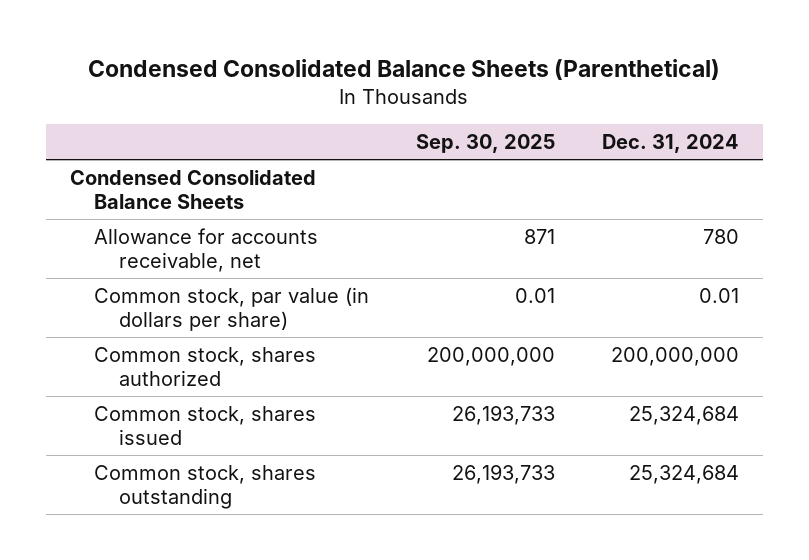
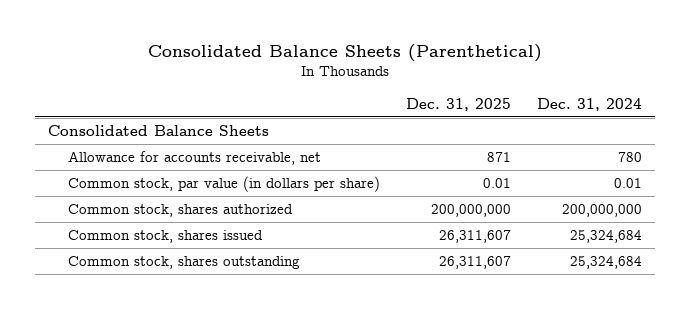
[88,59,721,81] Condensed Consolidated Balance Sheets (Parenthetical) -> [148,44,543,63] Consolidated Balance Sheets (Parenthetical)
[416,133,556,153] Sep. 30, 2025 -> none
none -> [405,97,511,111] Dec. 31, 2025
[69,169,316,209] Condensed Consolidated Balance Sheets -> [48,124,270,136] Consolidated Balance Sheets

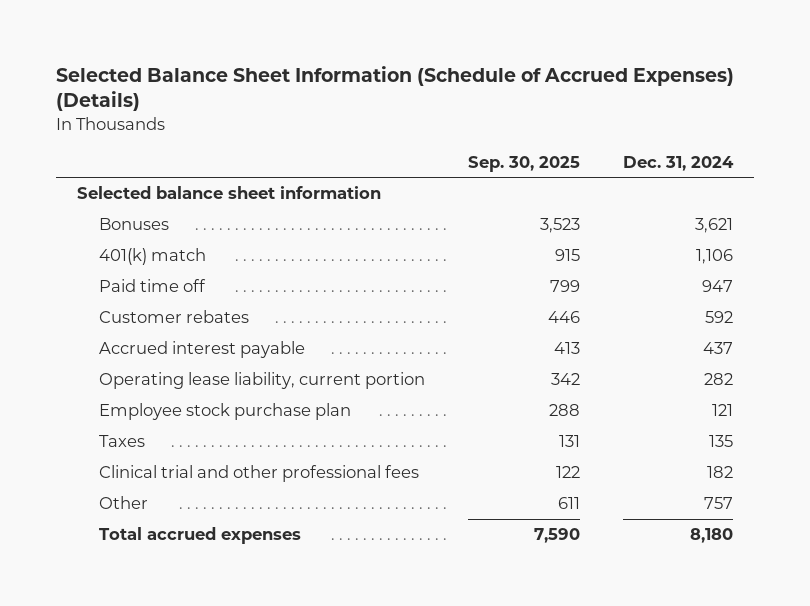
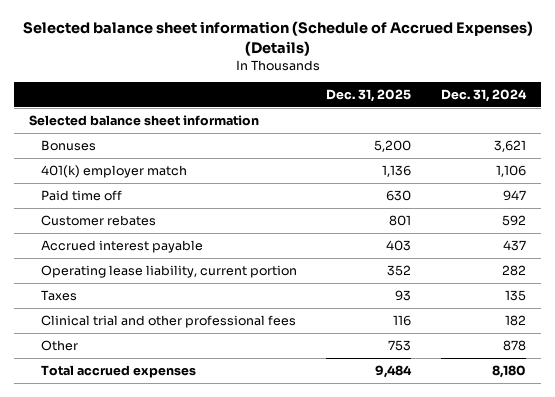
[55,65,734,112] Selected Balance Sheet Information (Schedule of Accrued Expenses) (Details) -> [22,21,533,56] Selected balance sheet information (Schedule of Accrued Expenses) (Details)
[468,155,581,172] Sep. 30, 2025 -> none
none -> [326,89,412,103] Dec. 31, 2025
[99,248,207,266] 401(k) match -> [40,164,187,178] 401(k) employer match
[99,403,352,421] Employee stock purchase plan -> none
[703,497,733,510] 757 -> [503,339,527,351] 878

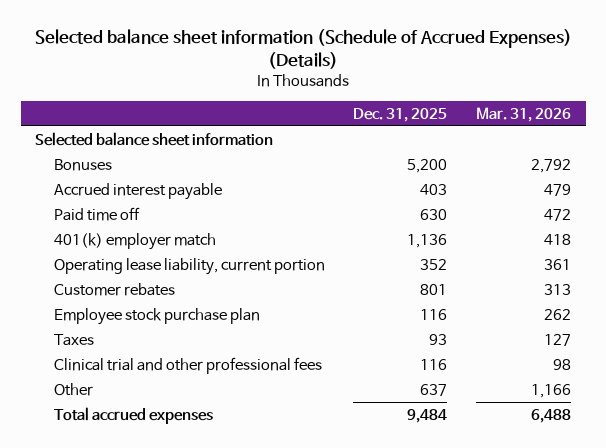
[441,89,528,103] Dec. 31, 2024 -> none
none -> [476,106,572,122] Mar. 31, 2026
[40,189,122,201] Paid time off -> [53,206,140,221] Paid time off
[40,164,187,178] 401(k) employer match -> [53,232,216,250] 401(k) employer match
[40,214,156,226] Customer rebates -> [53,282,175,296] Customer rebates
none -> [53,307,260,325] Employee stock purchase plan
[388,339,412,351] 753 -> [420,383,448,396] 637

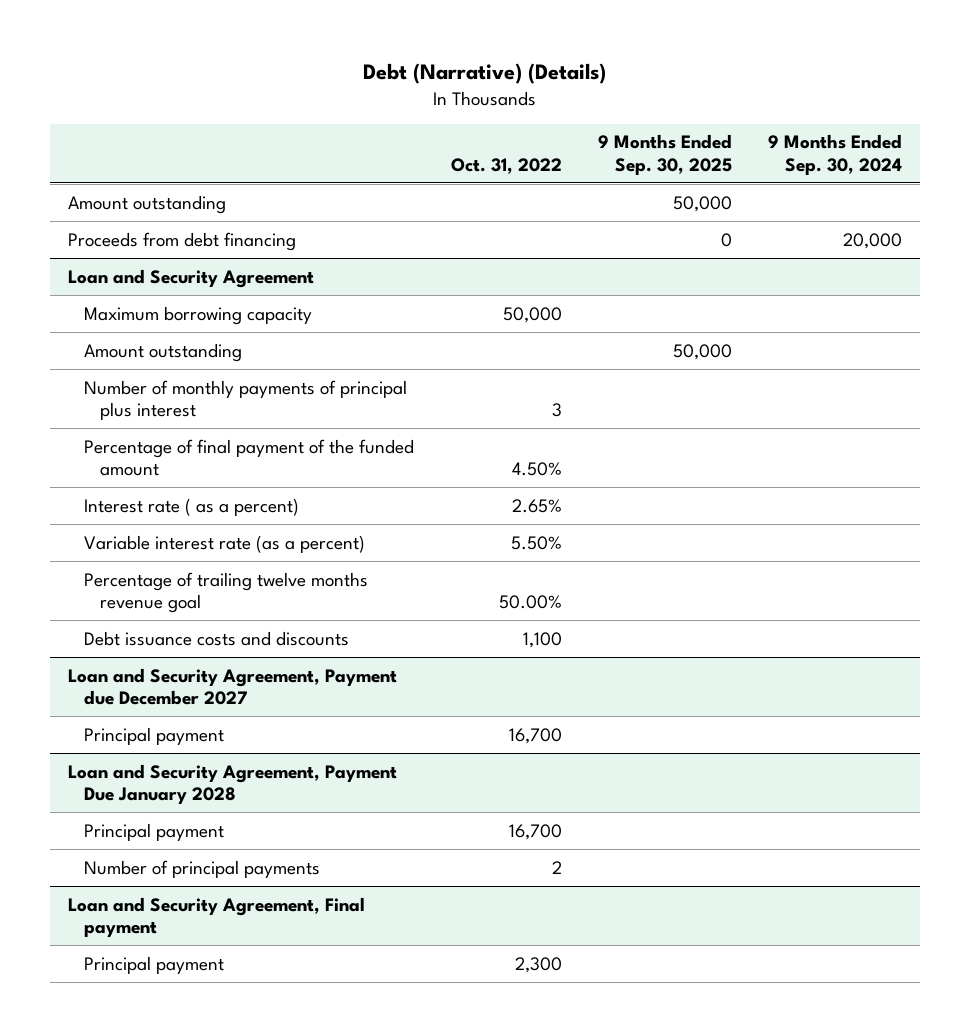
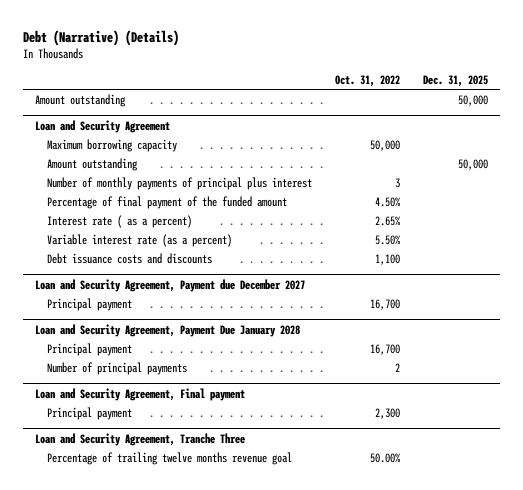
[597,134,732,175] 9 Months Ended Sep. 30, 2025 -> none
[768,134,903,175] 9 Months Ended Sep. 30, 2024 -> none
none -> [423,74,489,87] Dec. 31, 2025
[68,231,297,251] Proceeds from debt financing -> none
[84,571,369,613] Percentage of trailing twelve months revenue goal -> none
none -> [34,432,245,446] Loan and Security Agreement, Tranche Three
none -> [47,451,293,465] Percentage of trailing twelve months revenue goal

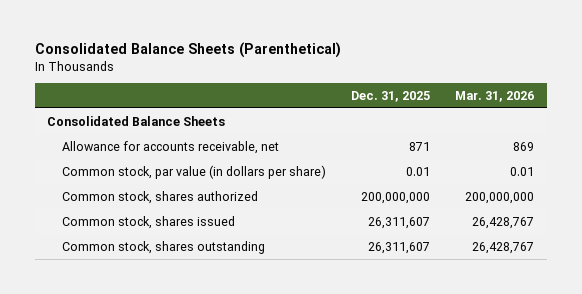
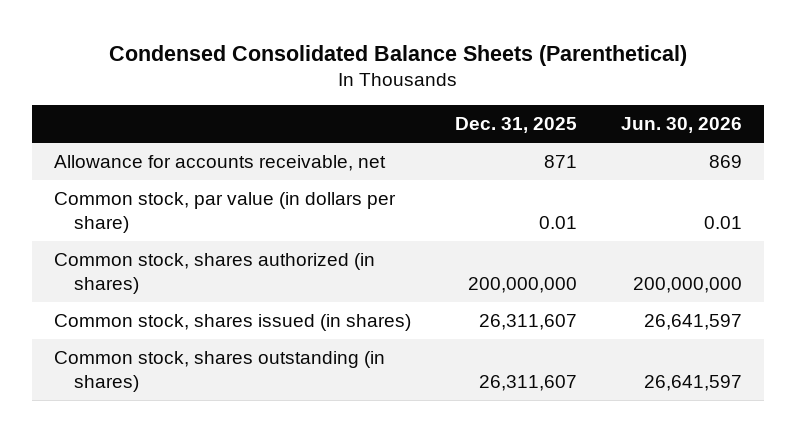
[34,41,341,58] Consolidated Balance Sheets (Parenthetical) -> [108,44,687,66] Condensed Consolidated Balance Sheets (Parenthetical)
[455,90,535,102] Mar. 31, 2026 -> none
none -> [620,117,742,134] Jun. 30, 2026
[47,115,226,126] Consolidated Balance Sheets -> none
[62,190,259,204] Common stock, shares authorized -> [53,253,375,294] Common stock, shares authorized (in shares)
[62,215,236,229] Common stock, shares issued -> [53,314,411,332] Common stock, shares issued (in shares)
[62,240,266,254] Common stock, shares outstanding -> [53,351,385,392] Common stock, shares outstanding (in shares)

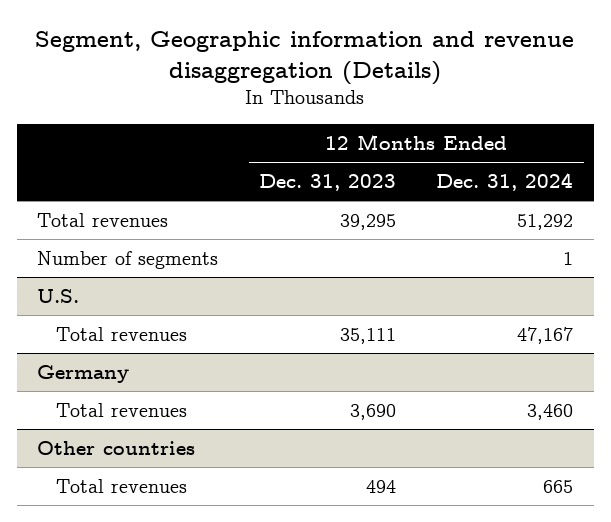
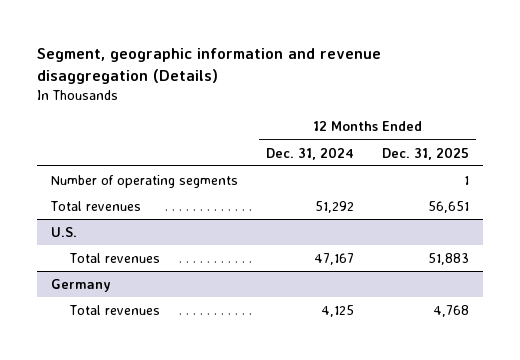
[35,31,575,85] Segment, Geographic information and revenue disaggregation (Details) -> [37,47,382,84] Segment, geographic information and revenue disaggregation (Details)
[258,173,396,191] Dec. 31, 2023 -> none
none -> [382,146,470,160] Dec. 31, 2025
none -> [51,174,239,188] Number of operating segments
[37,250,219,269] Number of segments -> none
[37,440,196,455] Other countries -> none
[56,478,188,493] Total revenues -> none
[527,403,574,420] 3,460 -> [321,304,355,317] 4,125

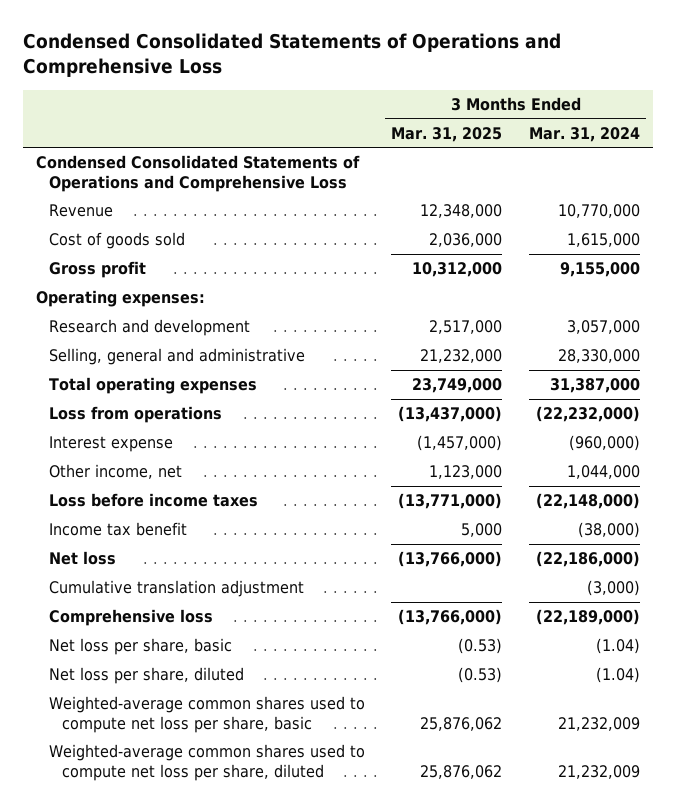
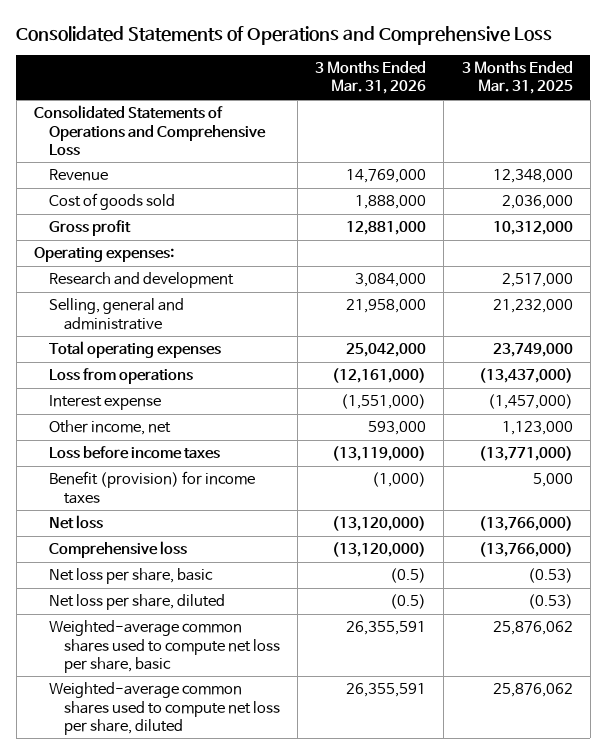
[23,33,562,78] Condensed Consolidated Statements of Operations and Comprehensive Loss -> [16,25,553,45] Consolidated Statements of Operations and Comprehensive Loss
[528,126,640,142] Mar. 31, 2024 -> none
none -> [315,61,427,95] 3 Months Ended Mar. 31, 2026
[36,155,361,192] Condensed Consolidated Statements of Operations and Comprehensive Loss -> [33,105,267,156] Consolidated Statements of Operations and Comprehensive Loss
[49,522,188,537] Income tax benefit -> [49,471,256,504] Benefit (provision) for income taxes
[49,580,305,598] Cumulative translation adjustment -> none

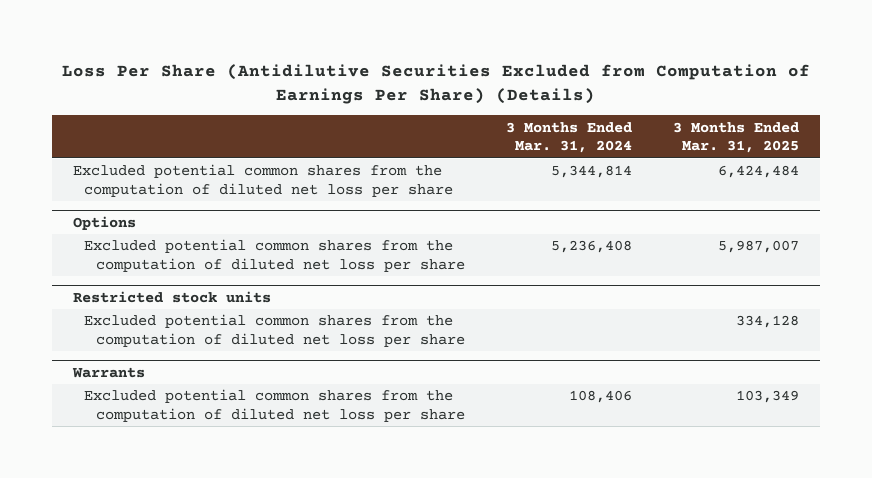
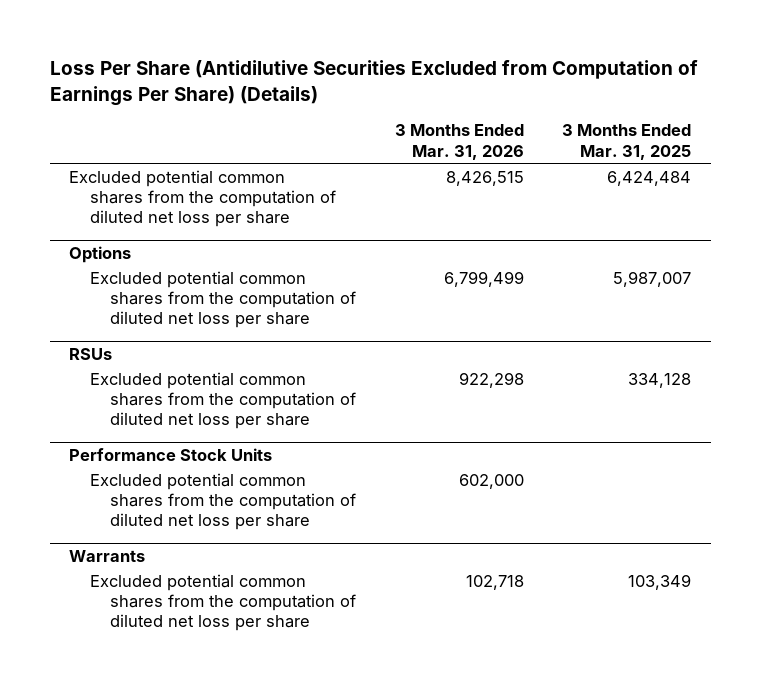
[505,121,632,154] 3 Months Ended Mar. 31, 2024 -> none
none -> [394,124,524,160] 3 Months Ended Mar. 31, 2026
[73,290,272,303] Restricted stock units -> [68,347,112,360] RSUs
none -> [68,447,272,461] Performance Stock Units
none -> [89,472,357,531] Excluded potential common shares from the computation of diluted net loss per share

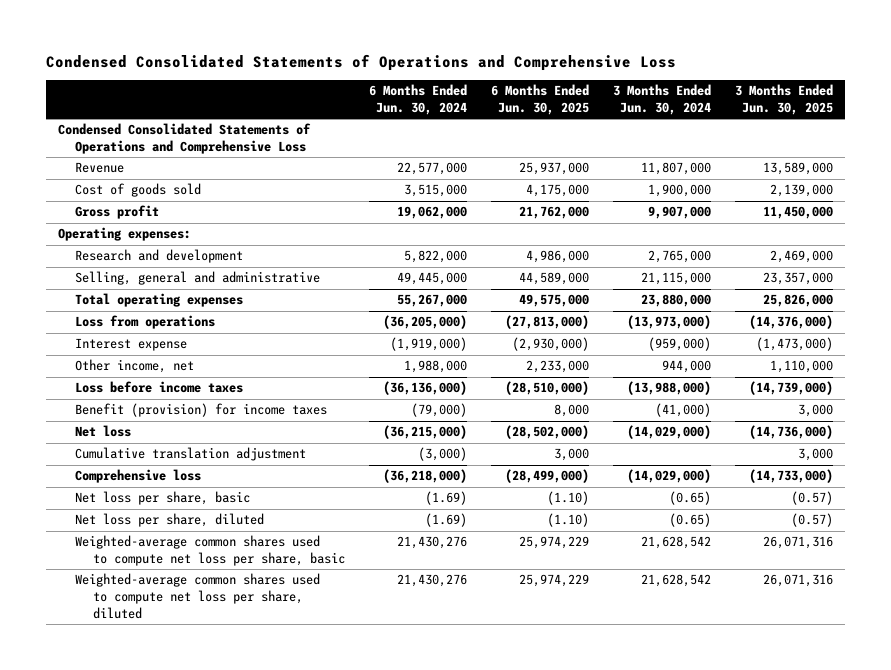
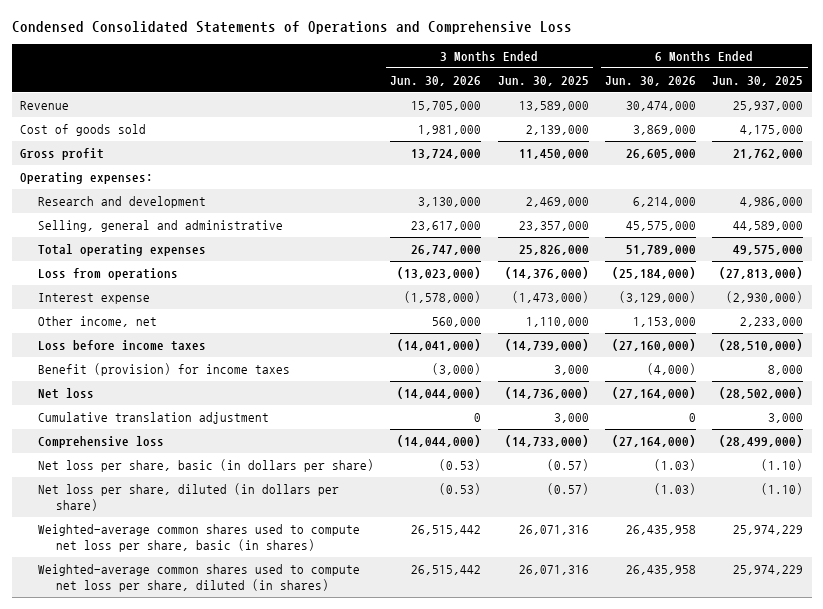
[368,84,467,116] 6 Months Ended Jun. 30, 2024 -> none
[612,84,711,116] 3 Months Ended Jun. 30, 2024 -> none
none -> [390,75,482,86] Jun. 30, 2026
none -> [605,75,697,86] Jun. 30, 2026
[57,123,311,155] Condensed Consolidated Statements of Operations and Comprehensive Loss -> none
[75,491,251,506] Net loss per share, basic -> [37,459,374,473] Net loss per share, basic (in dollars per share)
[75,513,265,528] Net loss per share, diluted -> [37,483,339,512] Net loss per share, diluted (in dollars per share)
[75,535,345,567] Weighted-average common shares used to compute net loss per share, basic -> [37,524,360,553] Weighted-average common shares used to compute net loss per share, basic (in shares)
[75,573,321,620] Weighted-average common shares used to compute net loss per share, diluted -> [37,564,360,593] Weighted-average common shares used to compute net loss per share, diluted (in shares)

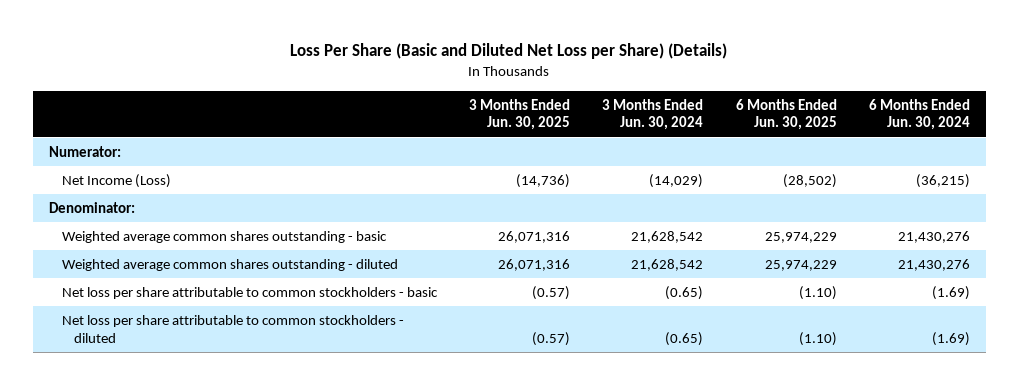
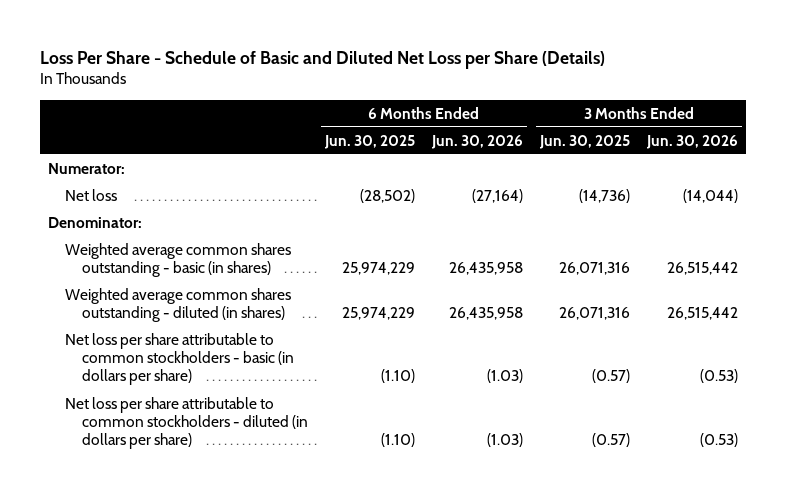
[290,42,728,59] Loss Per Share (Basic and Diluted Net Loss per Share) (Details) -> [39,50,605,69] Loss Per Share - Schedule of Basic and Diluted Net Loss per Share (Details)
[602,98,704,131] 3 Months Ended Jun. 30, 2024 -> none
[869,98,971,131] 6 Months Ended Jun. 30, 2024 -> none
none -> [431,134,524,149] Jun. 30, 2026
none -> [645,134,738,149] Jun. 30, 2026
[61,173,171,188] Net Income (Loss) -> [65,188,118,201] Net loss
[61,230,387,243] Weighted average common shares outstanding - basic -> [65,242,292,278] Weighted average common shares outstanding - basic (in shares)
[61,258,398,271] Weighted average common shares outstanding - diluted -> [65,287,292,323] Weighted average common shares outstanding - diluted (in shares)
[61,286,438,299] Net loss per share attributable to common stockholders - basic -> [65,332,295,386] Net loss per share attributable to common stockholders - basic (in dollars per share)
[61,314,404,343] Net loss per share attributable to common stockholders - diluted -> [65,396,309,450] Net loss per share attributable to common stockholders - diluted (in dollars per share)

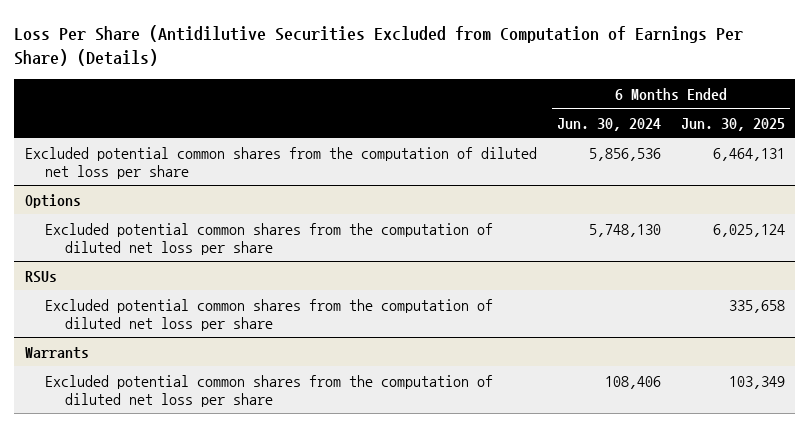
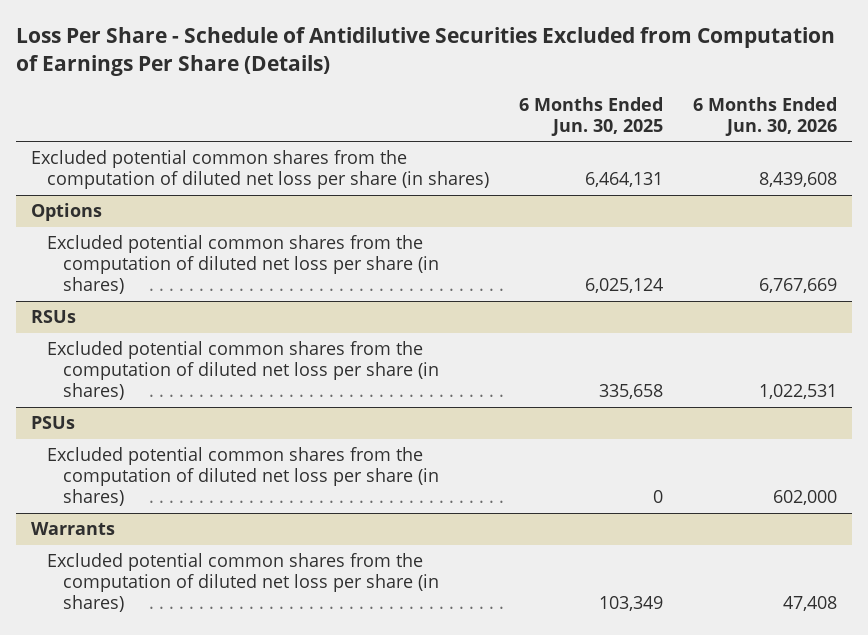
[14,24,744,67] Loss Per Share (Antidilutive Securities Excluded from Computation of Earnings Per Share) (Details) -> [15,27,835,76] Loss Per Share - Schedule of Antidilutive Securities Excluded from Computation of Earnings Per Share (Details)
[556,117,661,131] Jun. 30, 2024 -> none
none -> [692,96,837,136] 6 Months Ended Jun. 30, 2026
[24,146,537,179] Excluded potential common shares from the computation of diluted net loss per share -> [30,150,490,190] Excluded potential common shares from the computation of diluted net loss per share (in shares)
[44,222,493,255] Excluded potential common shares from the computation of diluted net loss per share -> [47,235,440,295] Excluded potential common shares from the computation of diluted net loss per share (in shares)
[44,298,493,331] Excluded potential common shares from the computation of diluted net loss per share -> [47,341,440,401] Excluded potential common shares from the computation of diluted net loss per share (in shares)
none -> [30,416,75,430] PSUs
none -> [47,447,440,507] Excluded potential common shares from the computation of diluted net loss per share (in shares)
[44,374,493,407] Excluded potential common shares from the computation of diluted net loss per share -> [47,553,440,613] Excluded potential common shares from the computation of diluted net loss per share (in shares)

